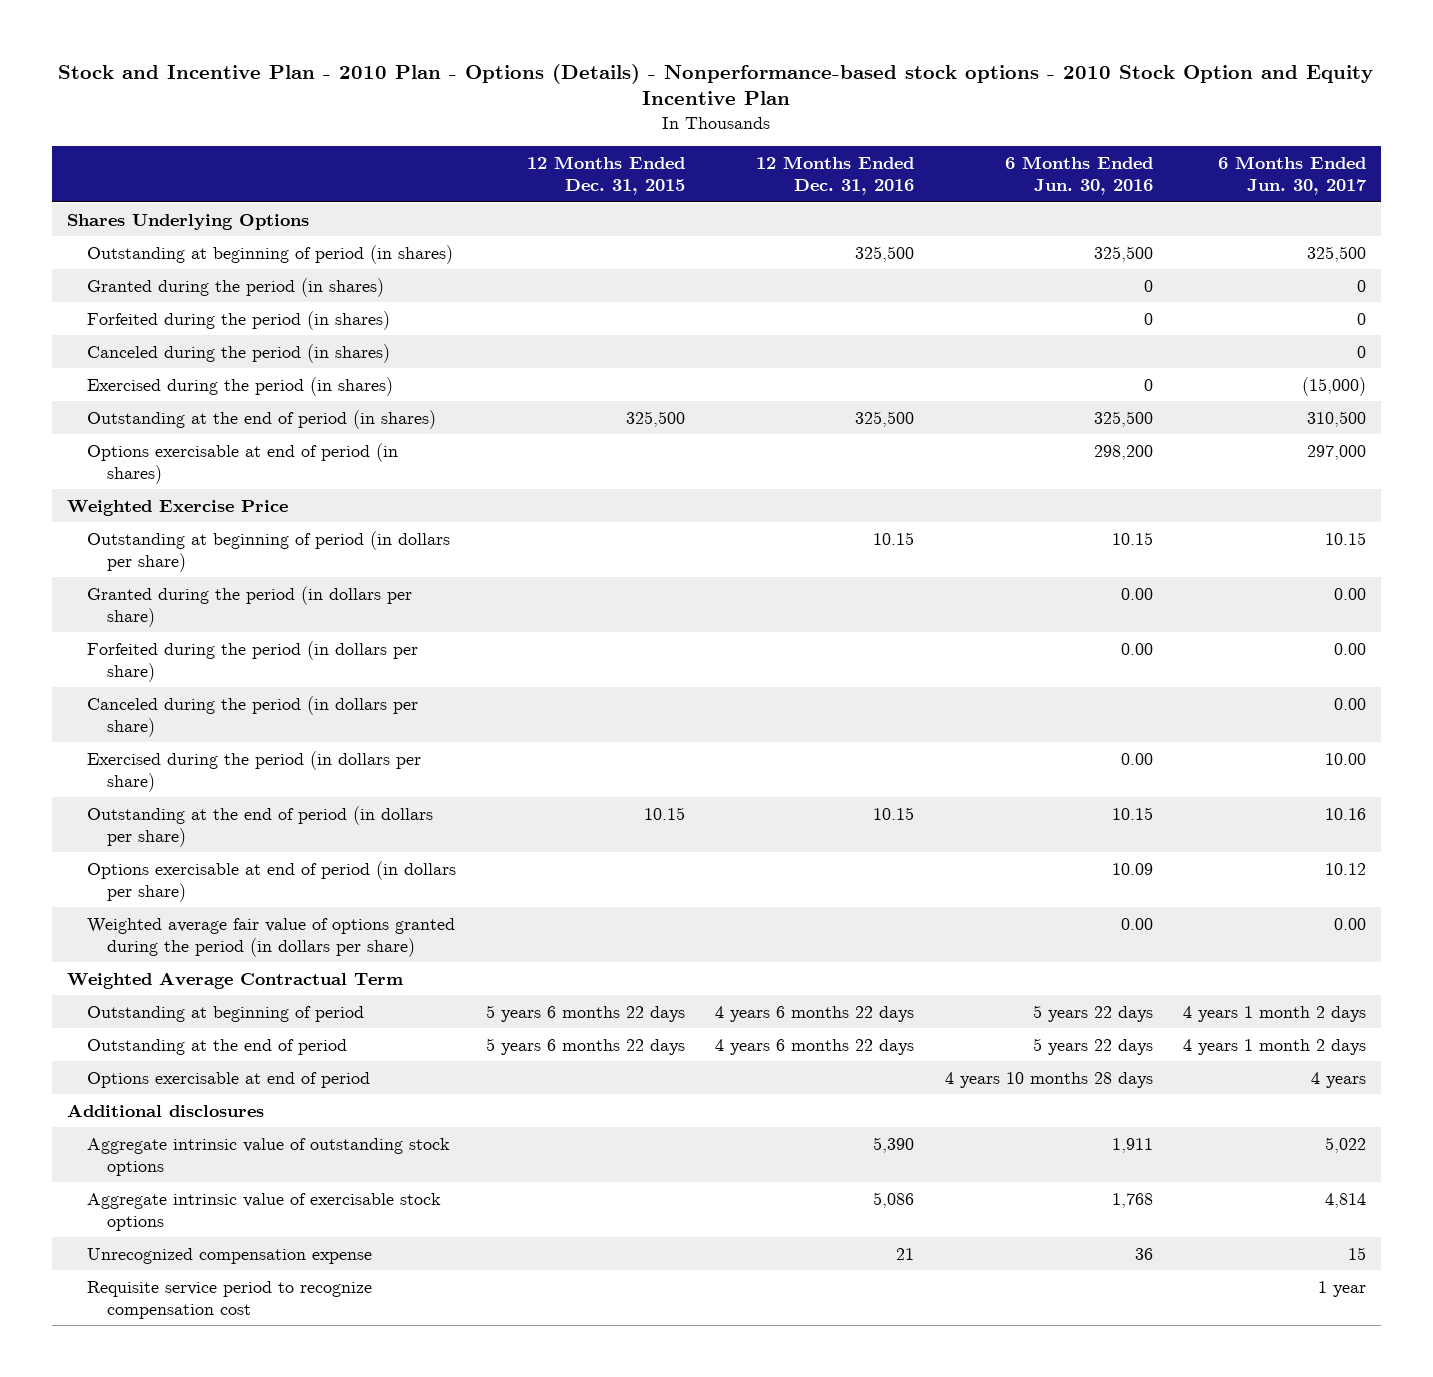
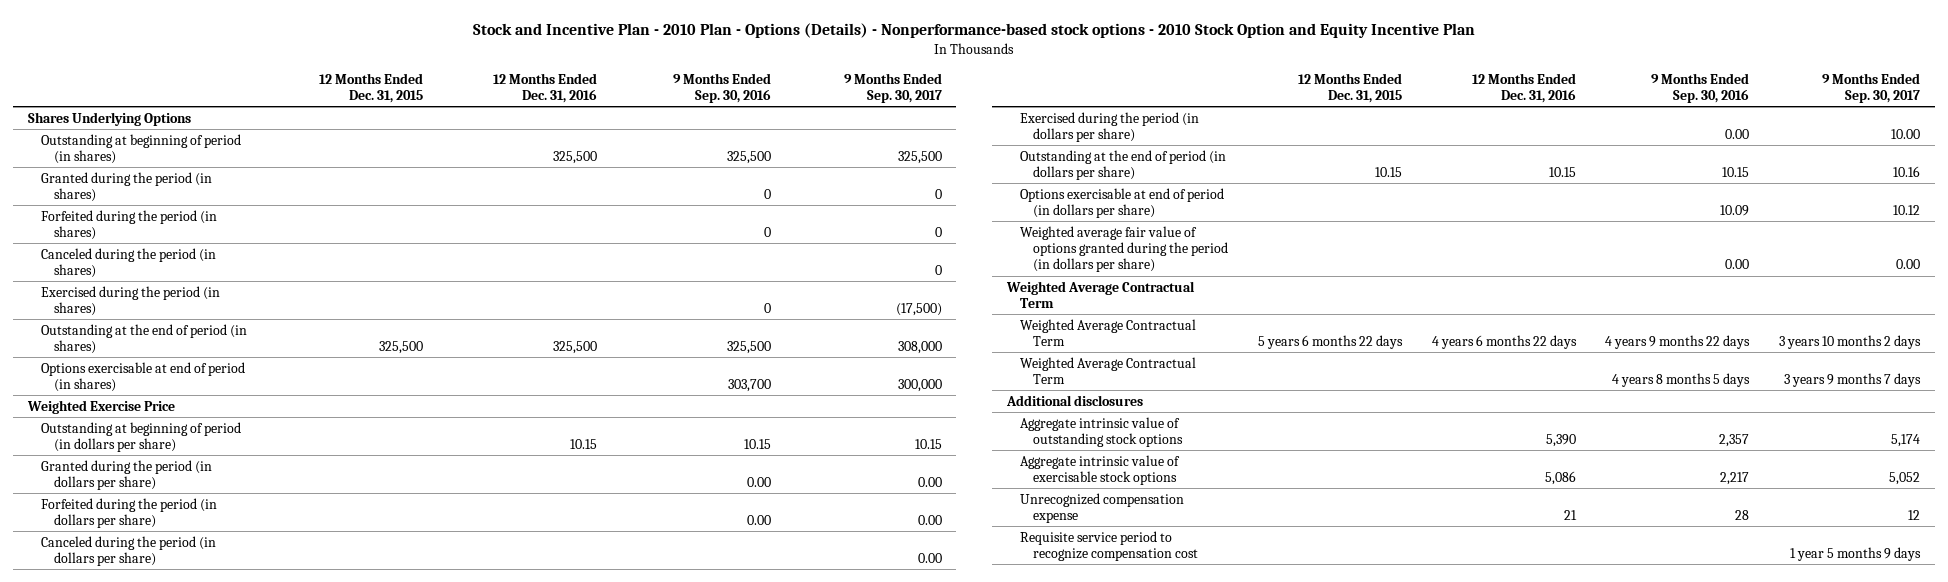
[1004,155,1153,195] 6 Months Ended Jun. 30, 2016 -> none
[1217,155,1367,195] 6 Months Ended Jun. 30, 2017 -> none
none -> [672,72,771,104] 9 Months Ended Sep. 30, 2016
none -> [843,72,942,104] 9 Months Ended Sep. 30, 2017
[86,1038,347,1055] Outstanding at the end of period -> none
[86,1005,364,1022] Outstanding at beginning of period -> [1019,318,1196,347] Weighted Average Contractual Term
[86,1071,370,1088] Options exercisable at end of period -> [1019,356,1196,385] Weighted Average Contractual Term

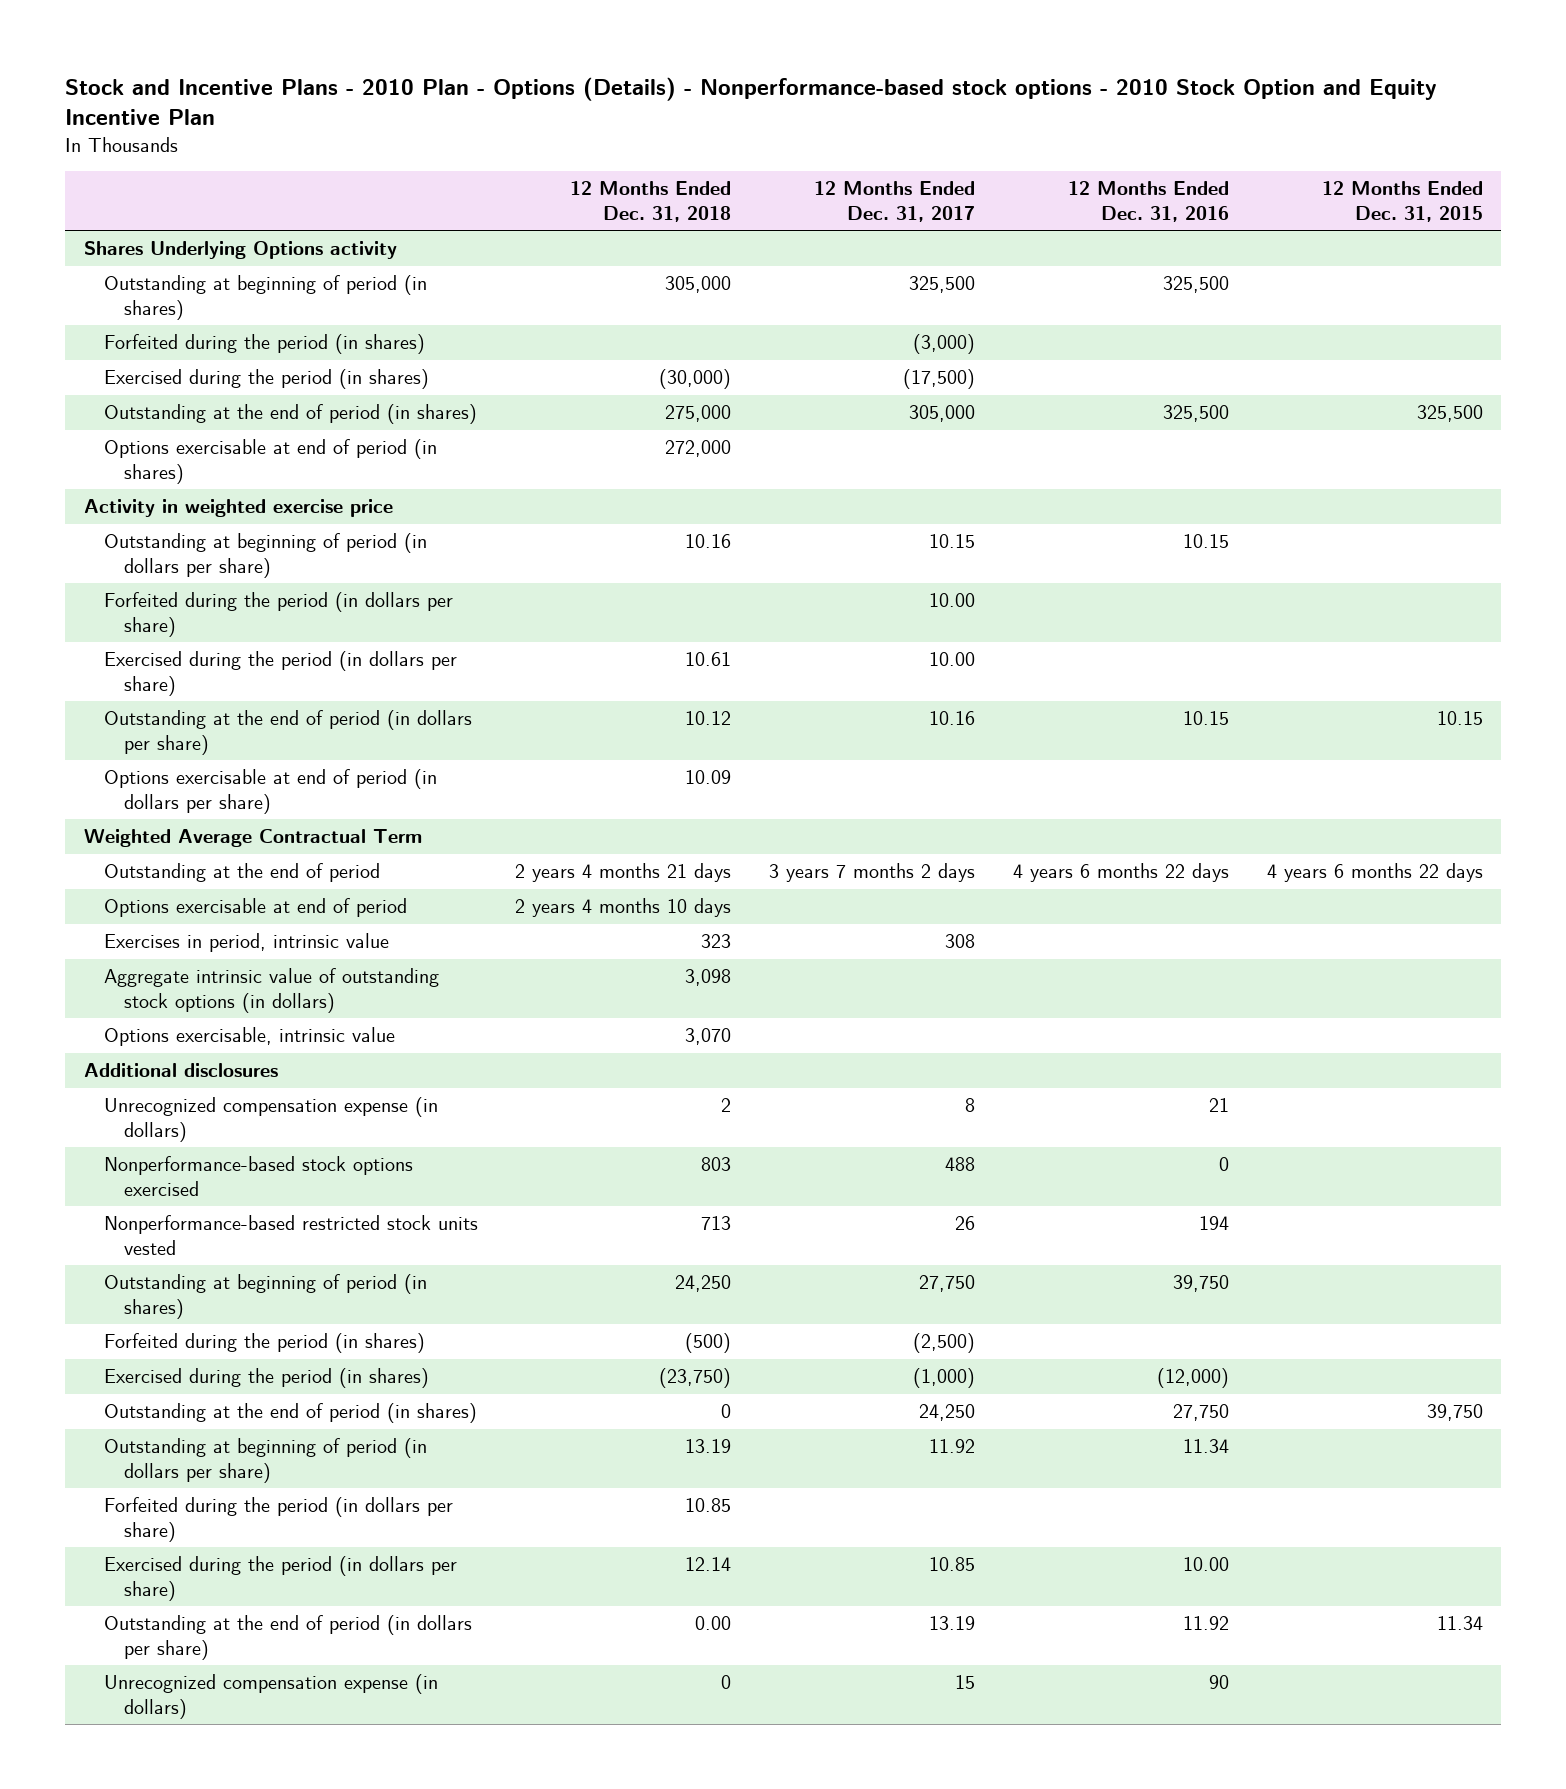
[473,22,1476,38] Stock and Incentive Plan - 2010 Plan - Options (Details) - Nonperformance-based stock options - 2010 Stock Option and Equity Incentive Plan -> [64,77,1437,126] Stock and Incentive Plans - 2010 Plan - Options (Details) - Nonperformance-based stock options - 2010 Stock Option and Equity Incentive Plan
[672,72,771,104] 9 Months Ended Sep. 30, 2016 -> none
[843,72,942,104] 9 Months Ended Sep. 30, 2017 -> none
none -> [570,181,732,222] 12 Months Ended Dec. 31, 2018
none -> [814,181,976,222] 12 Months Ended Dec. 31, 2017
[27,111,191,126] Shares Underlying Options -> [83,241,397,260] Shares Underlying Options activity
[41,171,213,203] Granted during the period (in shares) -> none
[41,247,217,279] Canceled during the period (in shares) -> none
[26,399,175,414] Weighted Exercise Price -> [83,499,393,518] Activity in weighted exercise price
[41,459,213,491] Granted during the period (in dollars per share) -> none
[41,535,217,567] Canceled during the period (in dollars per share) -> none
[1019,225,1228,273] Weighted average fair value of options granted during the period (in dollars per share) -> none
[1019,318,1196,347] Weighted Average Contractual Term -> none
none -> [103,863,380,883] Outstanding at the end of period
[1019,356,1196,385] Weighted Average Contractual Term -> [103,898,407,918] Options exercisable at end of period
none -> [103,933,389,953] Exercises in period, intrinsic value
none -> [103,968,439,1013] Aggregate intrinsic value of outstanding stock options (in dollars)
none -> [103,1027,395,1047] Options exercisable, intrinsic value
[1019,416,1183,448] Aggregate intrinsic value of outstanding stock options -> none
[1019,454,1180,486] Aggregate intrinsic value of exercisable stock options -> none
[1019,530,1198,562] Requisite service period to recognize compensation cost -> none
[1019,492,1184,524] Unrecognized compensation expense -> [103,1097,438,1142] Unrecognized compensation expense (in dollars)
none -> [103,1156,413,1196] Nonperformance-based stock options exercised
none -> [103,1215,478,1255] Nonperformance-based restricted stock units vested
none -> [103,1274,427,1319] Outstanding at beginning of period (in shares)
none -> [103,1333,425,1354] Forfeited during the period (in shares)
none -> [103,1368,429,1389] Exercised during the period (in shares)
none -> [103,1403,477,1424] Outstanding at the end of period (in shares)
none -> [103,1438,427,1483] Outstanding at beginning of period (in dollars per share)
none -> [103,1497,453,1542] Forfeited during the period (in dollars per share)
none -> [103,1556,457,1601] Exercised during the period (in dollars per share)
none -> [103,1615,472,1660] Outstanding at the end of period (in dollars per share)
none -> [103,1674,438,1719] Unrecognized compensation expense (in dollars)

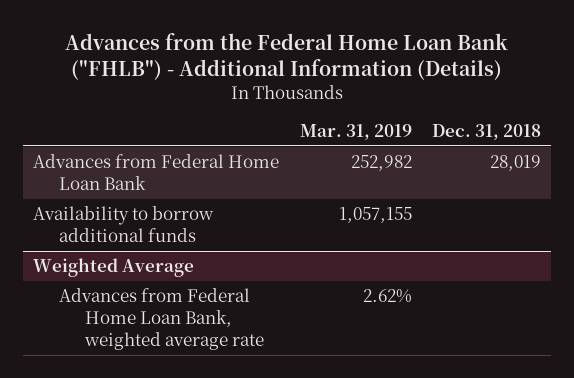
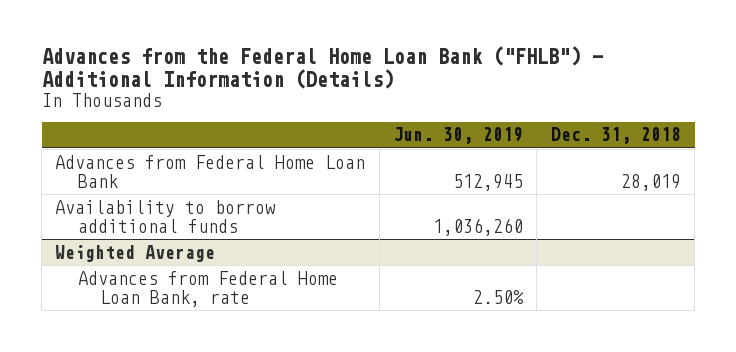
[299,123,412,140] Mar. 31, 2019 -> none
none -> [393,127,524,145] Jun. 30, 2019
[59,288,265,350] Advances from Federal Home Loan Bank, weighted average rate -> [77,270,338,307] Advances from Federal Home Loan Bank, rate

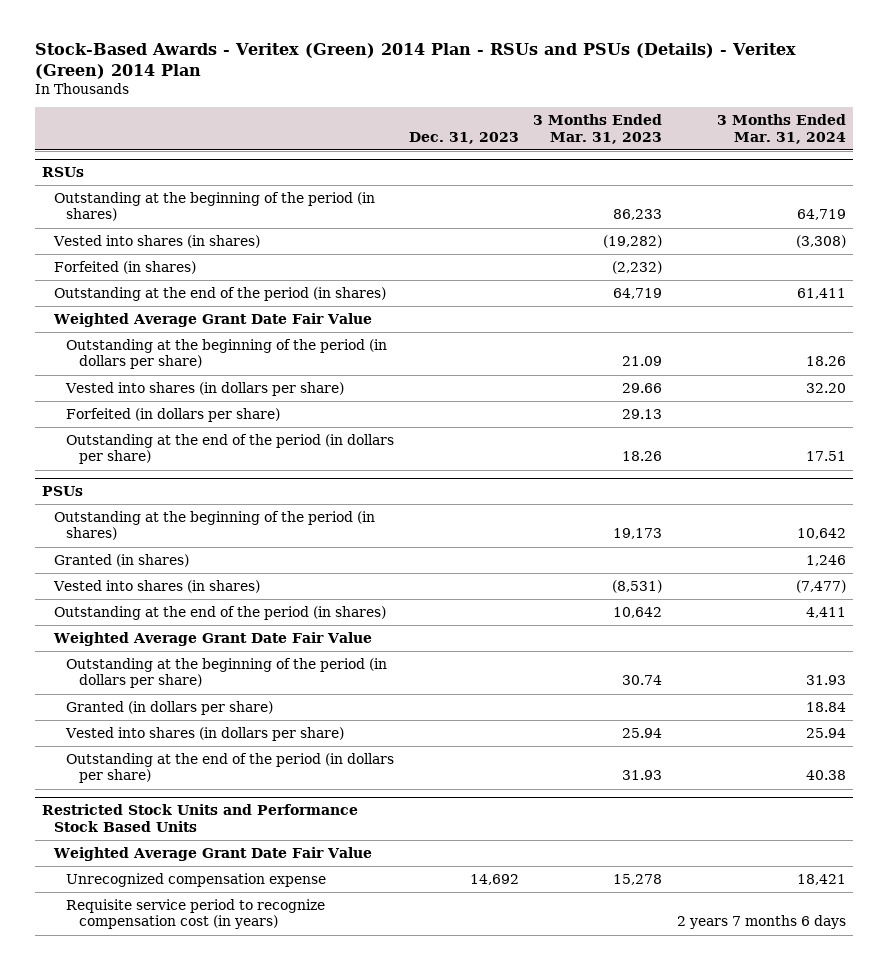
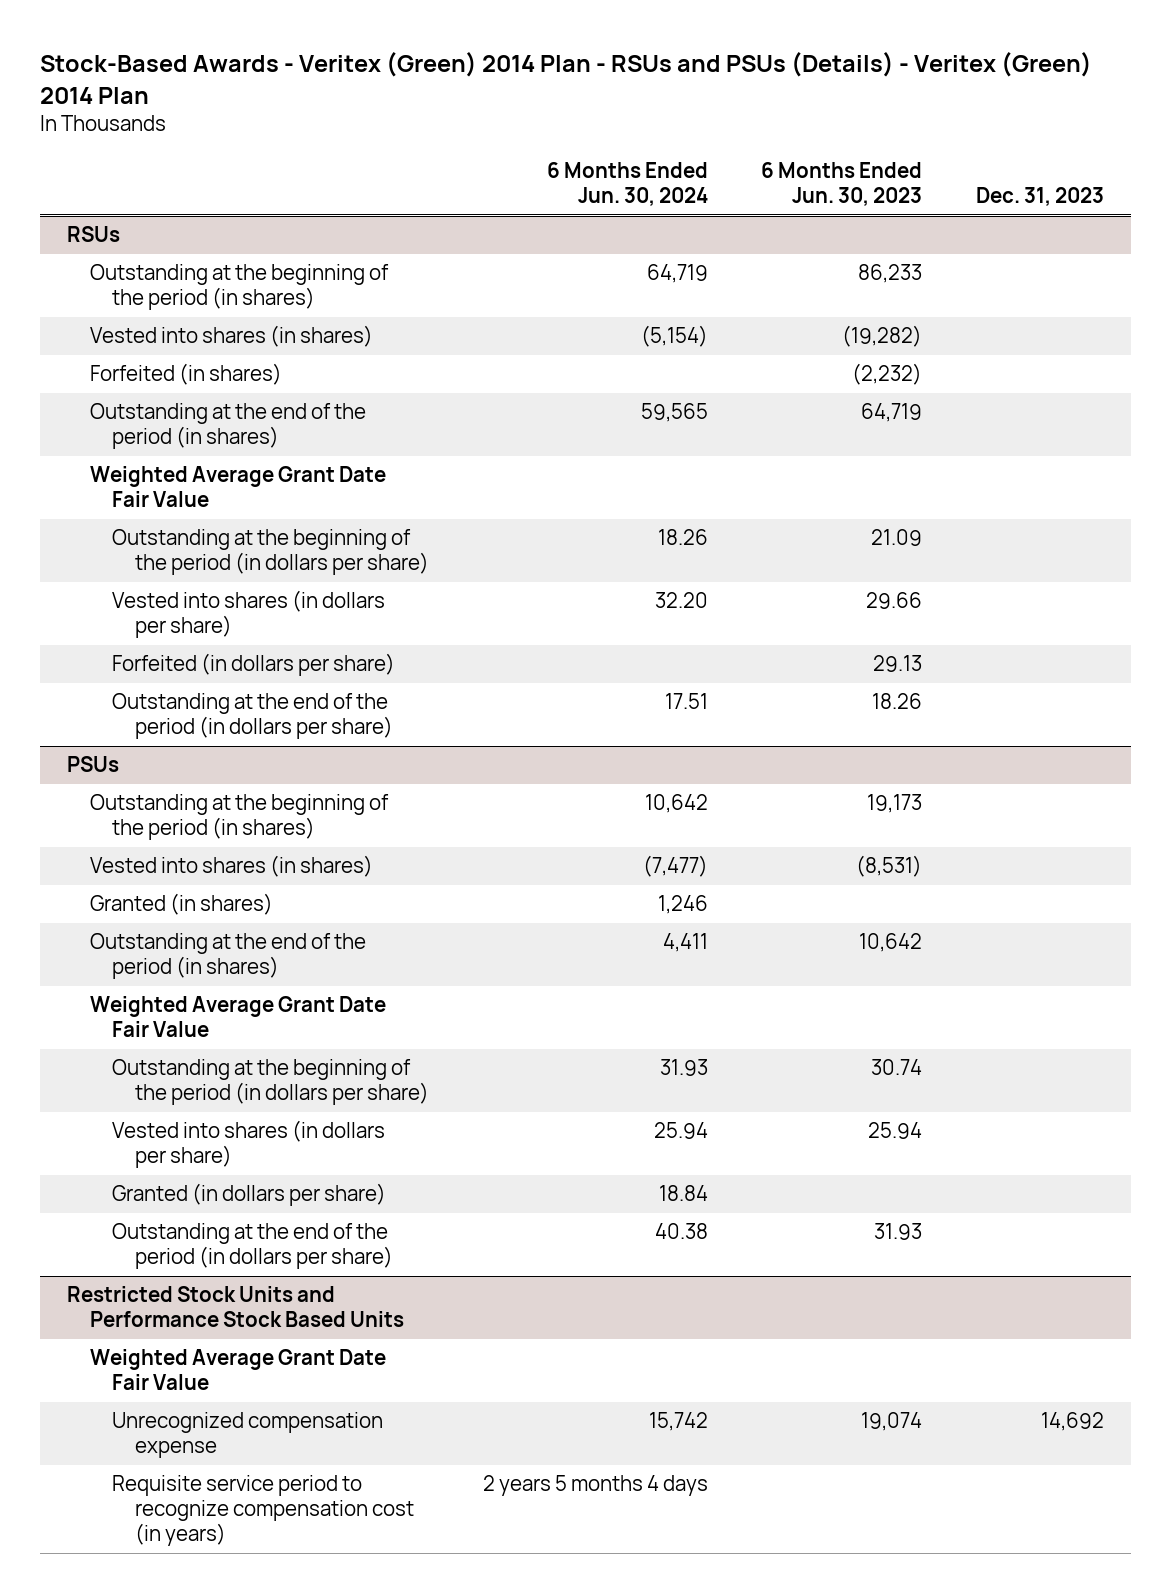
[533,114,663,144] 3 Months Ended Mar. 31, 2023 -> none
[716,114,846,144] 3 Months Ended Mar. 31, 2024 -> none
none -> [546,162,708,206] 6 Months Ended Jun. 30, 2024
none -> [761,162,923,206] 6 Months Ended Jun. 30, 2023
[54,553,190,567] Granted (in shares) -> [89,893,273,916] Granted (in shares)
[66,700,274,715] Granted (in dollars per share) -> [112,1183,387,1207] Granted (in dollars per share)

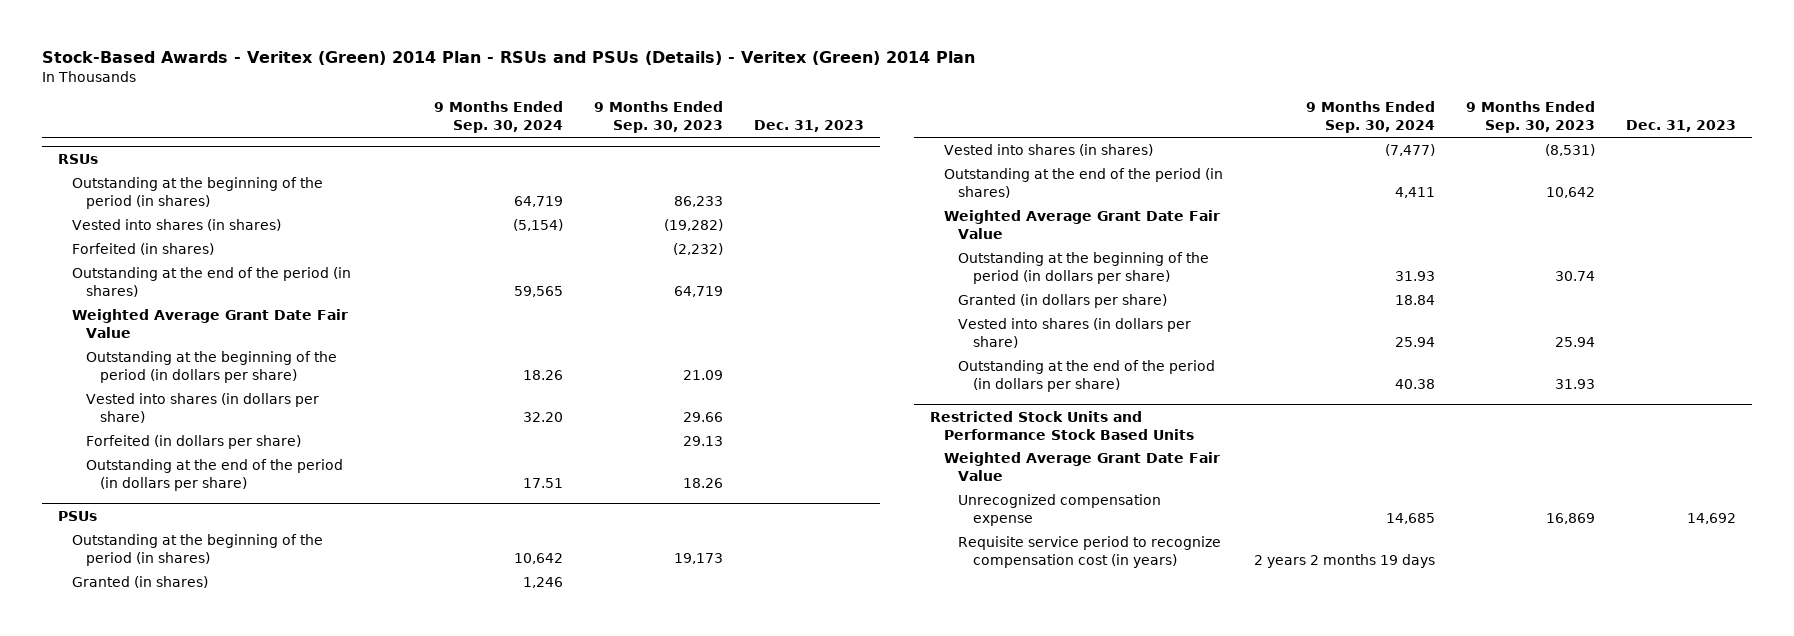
[546,162,708,206] 6 Months Ended Jun. 30, 2024 -> none
[761,162,923,206] 6 Months Ended Jun. 30, 2023 -> none
none -> [434,101,564,134] 9 Months Ended Sep. 30, 2024
none -> [594,101,724,134] 9 Months Ended Sep. 30, 2023
[89,855,373,878] Vested into shares (in shares) -> [944,143,1154,156] Vested into shares (in shares)
[112,1120,386,1169] Vested into shares (in dollars per share) -> [958,317,1192,348] Vested into shares (in dollars per share)

